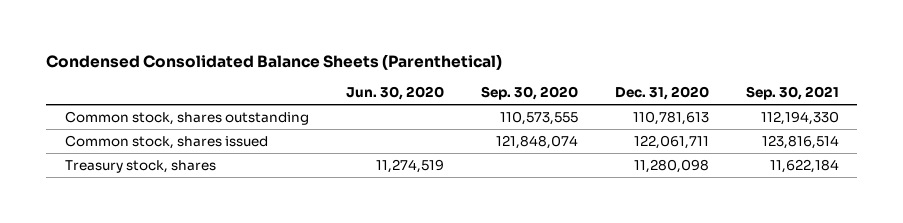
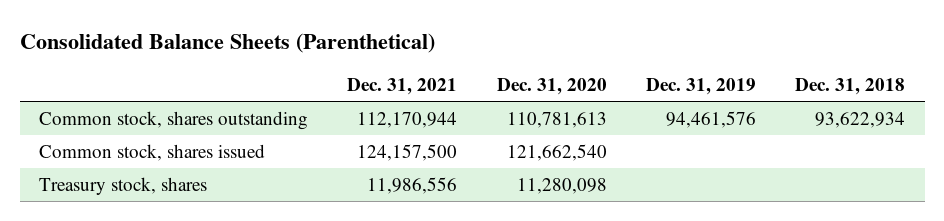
[46,53,503,70] Condensed Consolidated Balance Sheets (Parenthetical) -> [19,33,435,54] Consolidated Balance Sheets (Parenthetical)
[345,86,444,101] Jun. 30, 2020 -> none
[480,86,578,101] Sep. 30, 2020 -> none
[745,86,839,101] Sep. 30, 2021 -> none
none -> [347,77,458,95] Dec. 31, 2021
none -> [645,77,756,95] Dec. 31, 2019
none -> [795,77,906,95] Dec. 31, 2018
[633,134,709,149] 122,061,711 -> [506,143,607,161] 121,662,540

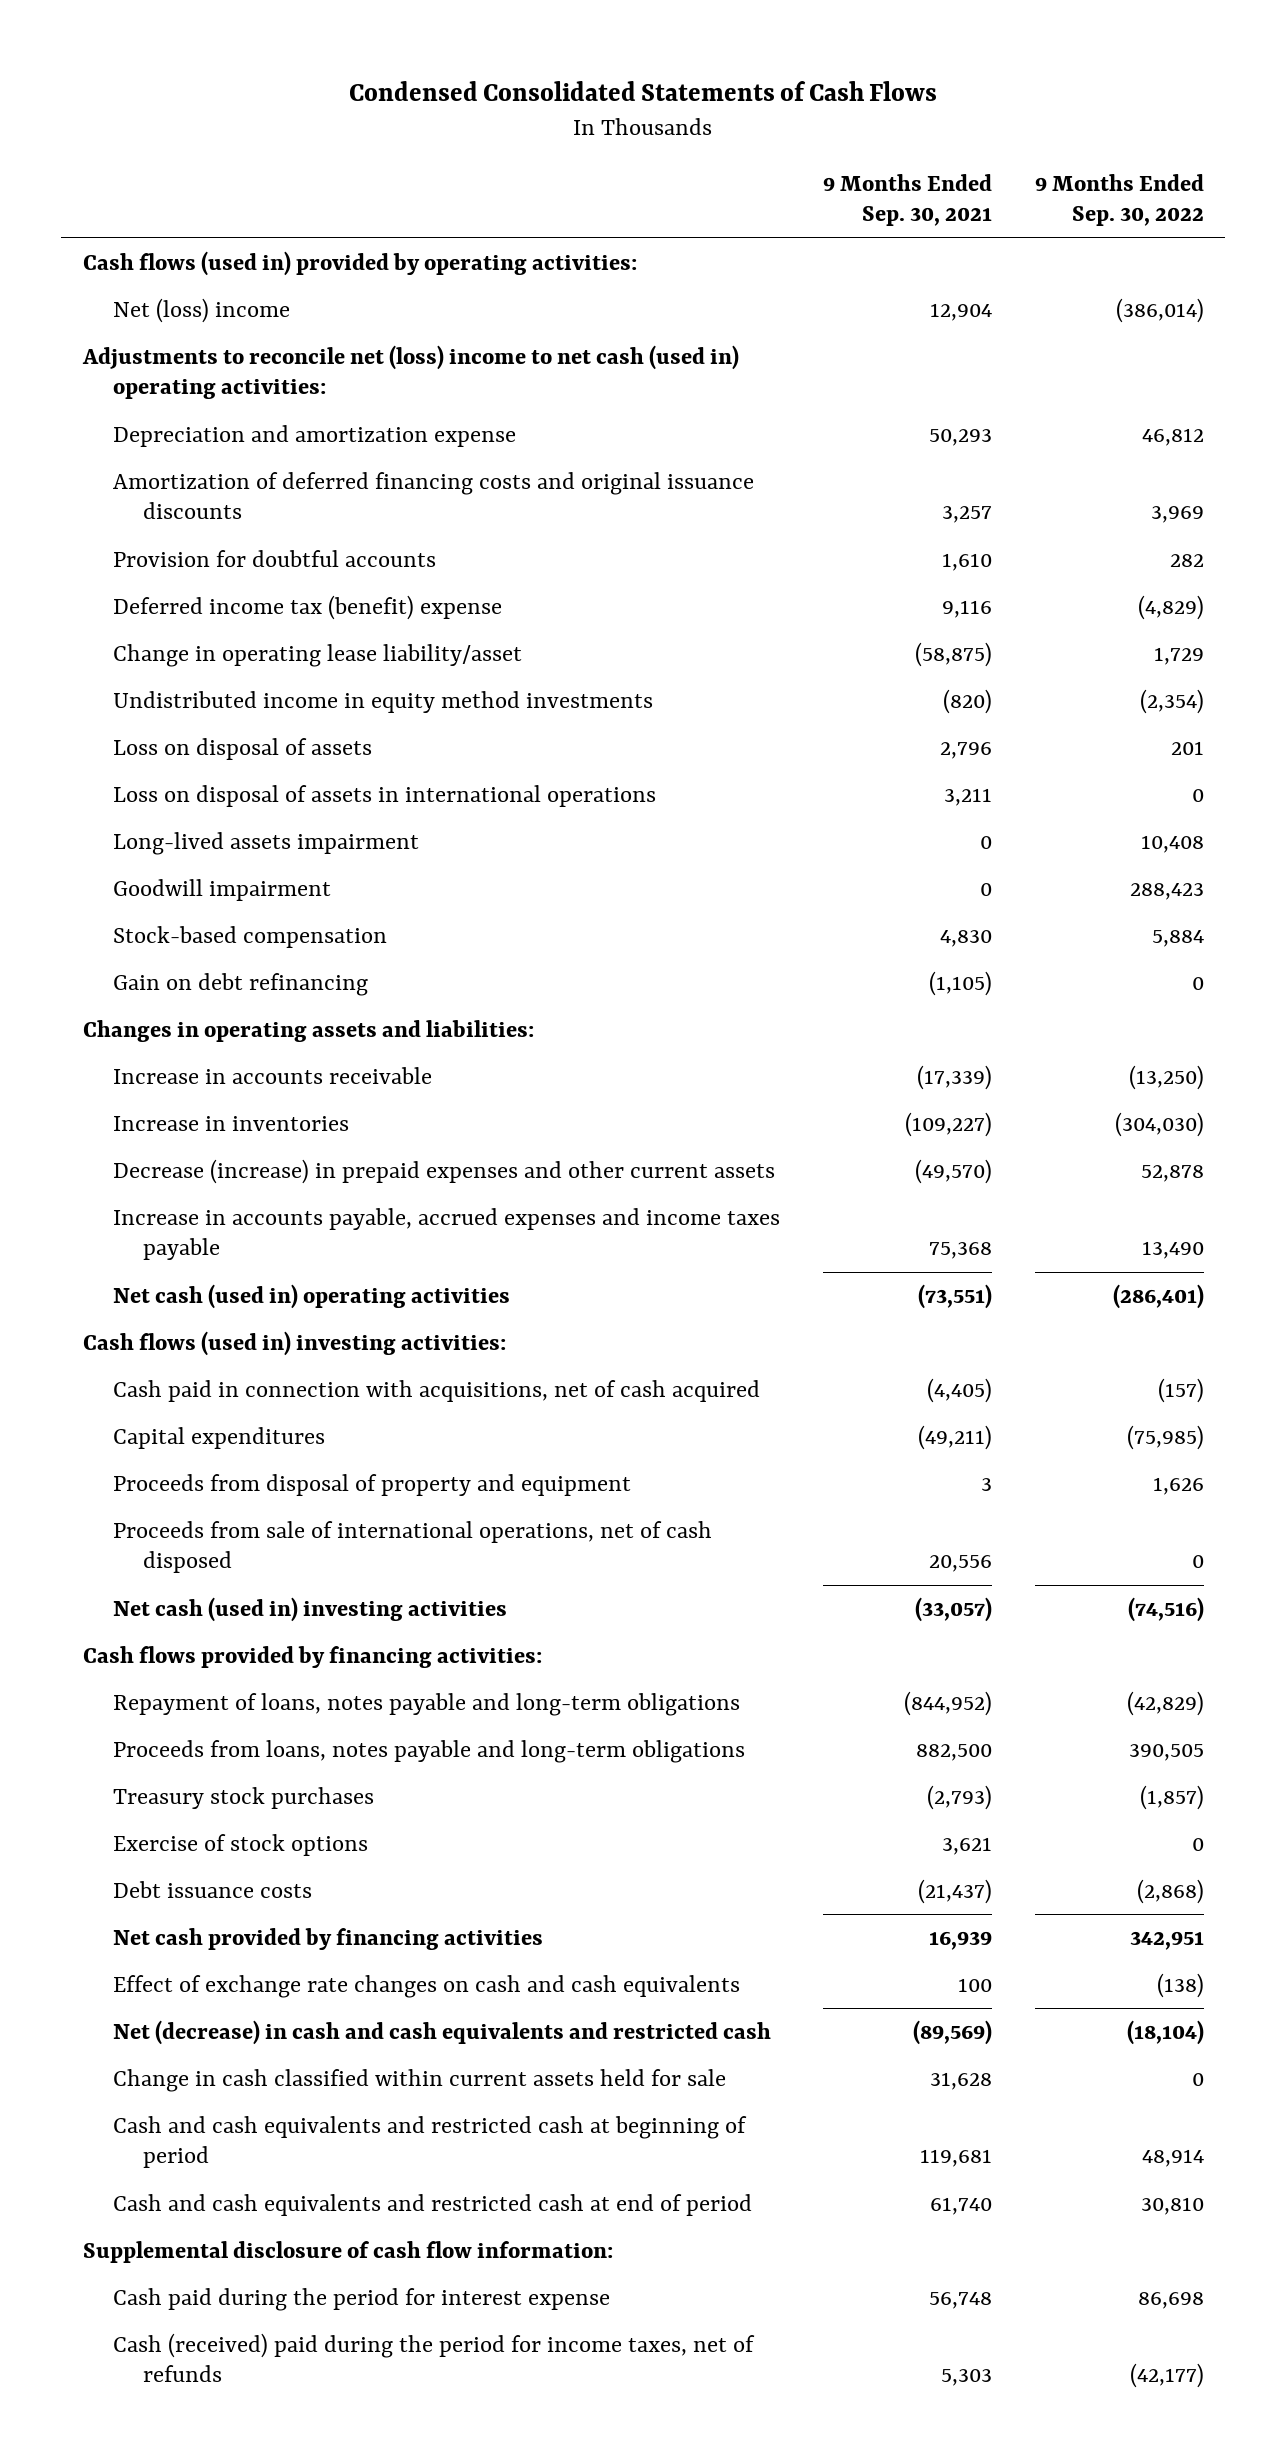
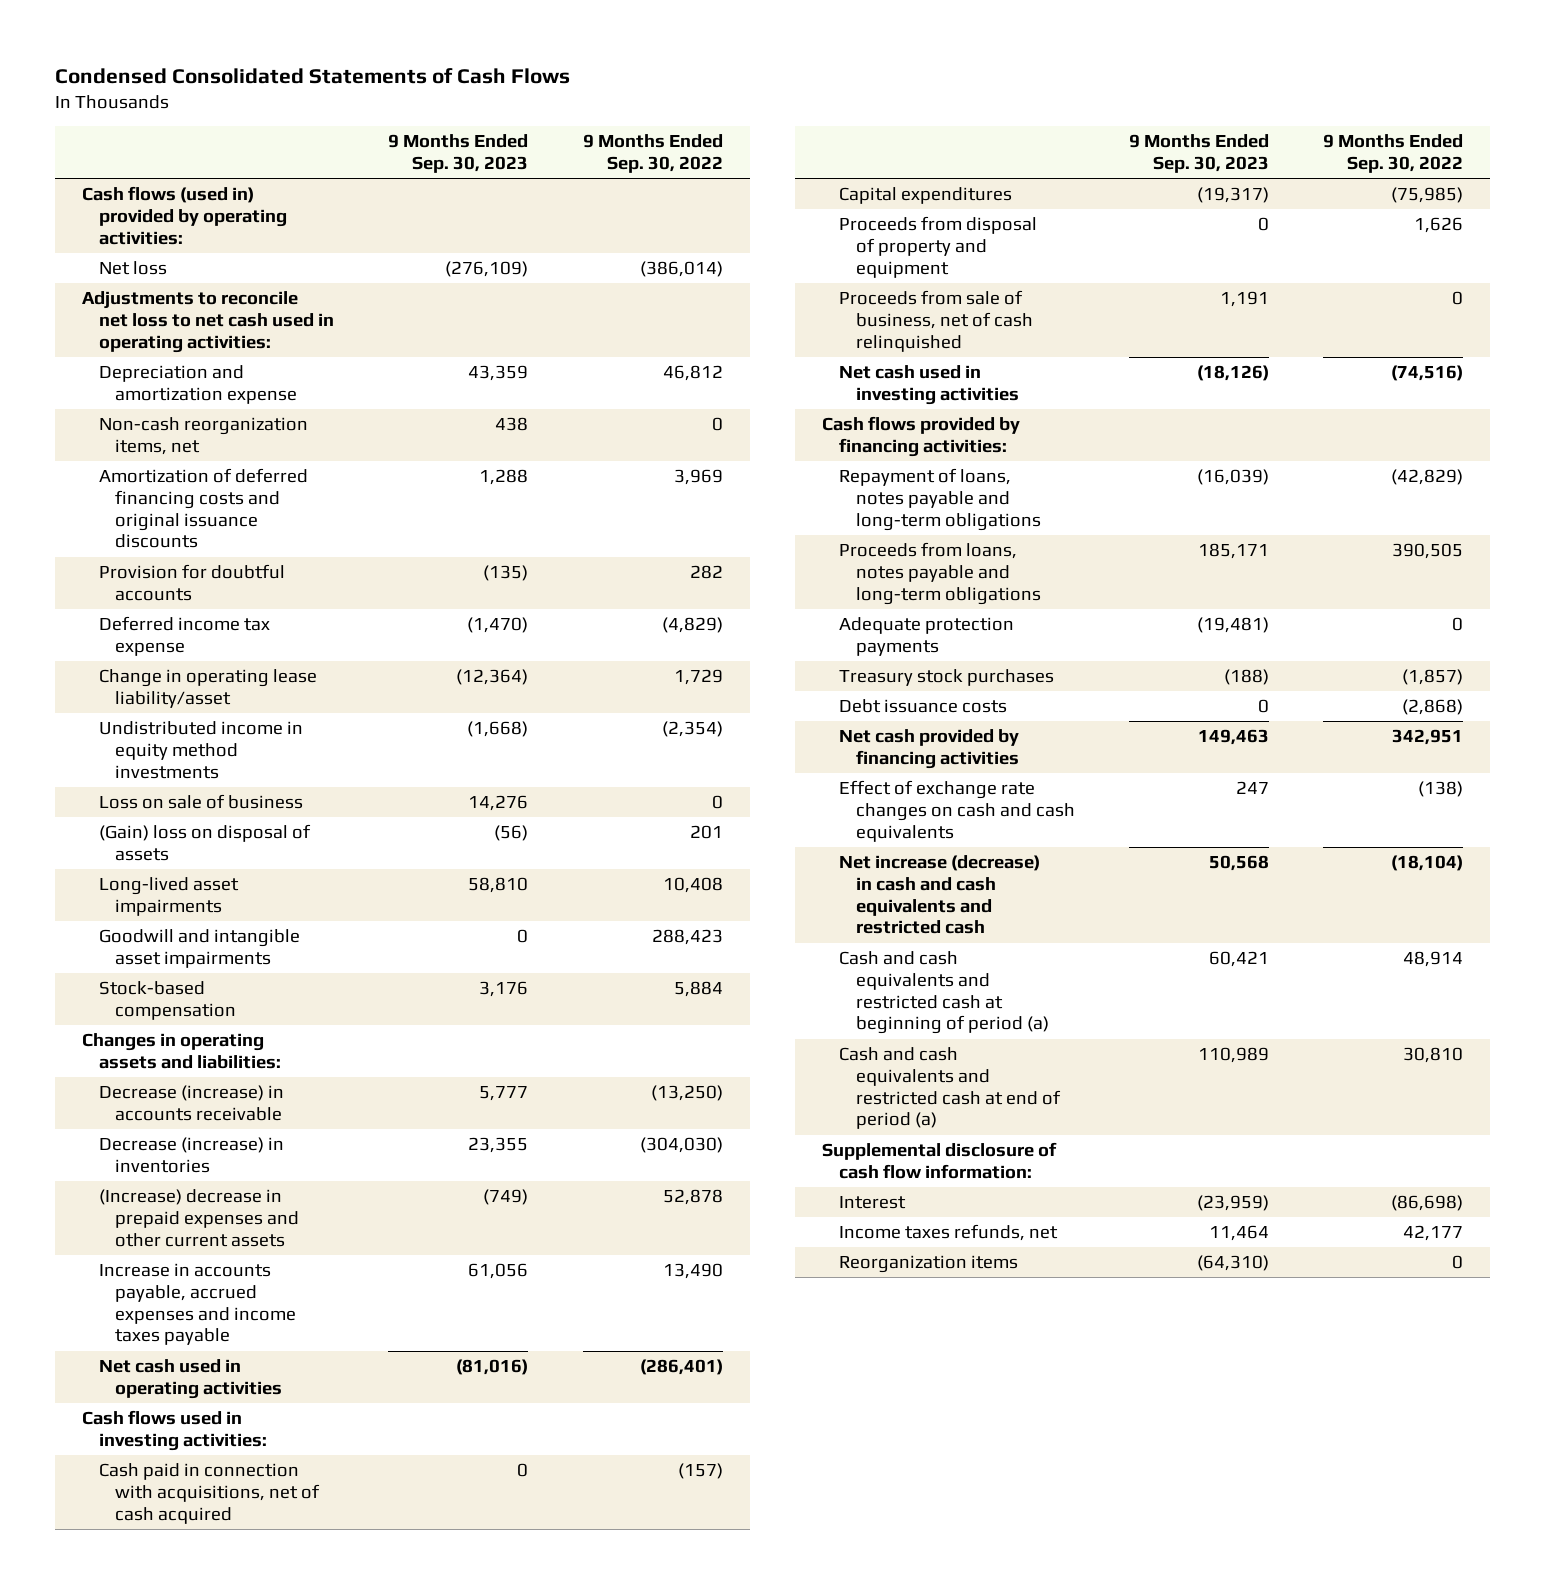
[822,174,992,227] 9 Months Ended Sep. 30, 2021 -> none
none -> [388,134,529,174] 9 Months Ended Sep. 30, 2023
[112,297,290,323] Net (loss) income -> [98,261,167,276] Net loss
[81,344,739,400] Adjustments to reconcile net (loss) income to net cash (used in) operating activities: -> [82,291,334,353] Adjustments to reconcile net loss to net cash used in operating activities:
none -> [98,417,308,455] Non-cash reorganization items, net
[112,594,502,620] Deferred income tax (benefit) expense -> [98,616,270,656] Deferred income tax expense
[112,784,656,807] Loss on disposal of assets in international operations -> none
none -> [98,794,303,810] Loss on sale of business
[112,737,372,760] Loss on disposal of assets -> [98,824,311,861] (Gain) loss on disposal of assets
[112,831,419,855] Long-lived assets impairment -> [98,877,239,916] Long-lived asset impairments
[112,878,331,901] Goodwill impairment -> [98,929,300,968] Goodwill and intangible asset impairments
[112,972,368,996] Gain on debt refinancing -> none
[112,1066,432,1084] Increase in accounts receivable -> [98,1085,284,1121] Decrease (increase) in accounts receivable
[112,1115,349,1131] Increase in inventories -> [98,1137,284,1173] Decrease (increase) in inventories
[112,1158,775,1184] Decrease (increase) in prepaid expenses and other current assets -> [98,1189,300,1247] (Increase) decrease in prepaid expenses and other current assets
[112,1283,510,1309] Net cash (used in) operating activities -> [98,1359,283,1399] Net cash used in operating activities
[82,1330,506,1356] Cash flows (used in) investing activities: -> [82,1410,267,1451] Cash flows used in investing activities:
[112,1520,712,1574] Proceeds from sale of international operations, net of cash disposed -> [838,290,1033,352] Proceeds from sale of business, net of cash relinquished
[112,1596,507,1622] Net cash (used in) investing activities -> [838,365,1019,405] Net cash used in investing activities
none -> [838,617,1014,656] Adequate protection payments
[112,1833,368,1856] Exercise of stock options -> none
[112,2068,726,2092] Change in cash classified within current assets held for sale -> none
[112,2019,771,2045] Net (decrease) in cash and cash equivalents and restricted cash -> [838,855,1040,935] Net increase (decrease) in cash and cash equivalents and restricted cash
[112,2115,747,2169] Cash and cash equivalents and restricted cash at beginning of period -> [838,951,1049,1035] Cash and cash equivalents and restricted cash at beginning of period (a)
[112,2193,752,2216] Cash and cash equivalents and restricted cash at end of period -> [838,1047,1061,1130] Cash and cash equivalents and restricted cash at end of period (a)
[112,2287,610,2311] Cash paid during the period for interest expense -> none
none -> [838,1196,906,1210] Interest
[112,2332,755,2383] Cash (received) paid during the period for income taxes, net of refunds -> [838,1224,1058,1242] Income taxes refunds, net
[1129,2363,1204,2389] (42,177) -> [1402,1225,1463,1242] 42,177
none -> [838,1255,1018,1274] Reorganization items

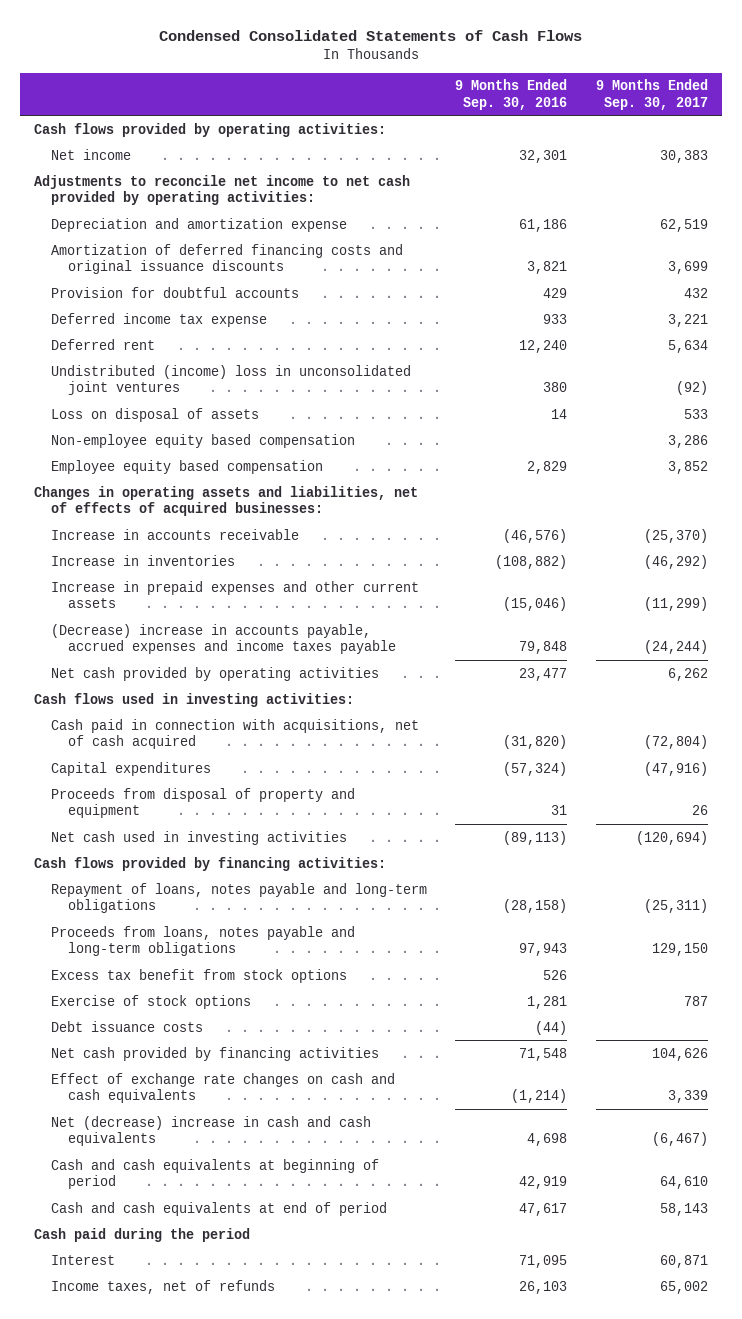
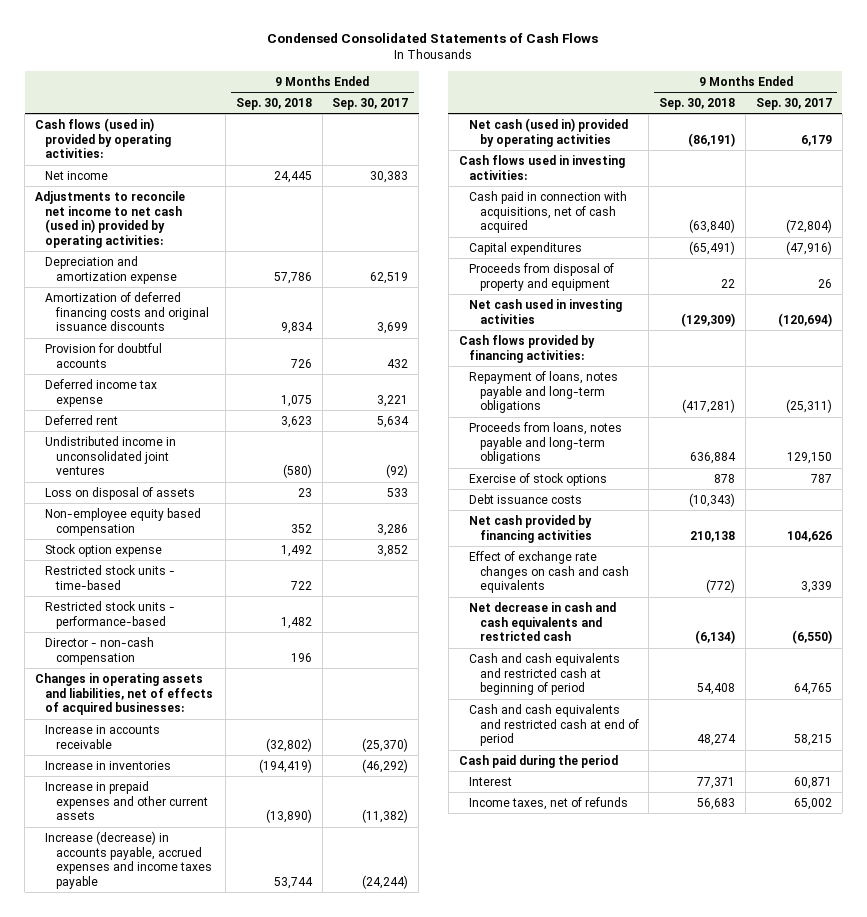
[455,79,568,110] 9 Months Ended Sep. 30, 2016 -> none
none -> [235,97,312,110] Sep. 30, 2018
[34,122,387,137] Cash flows provided by operating activities: -> [34,117,172,159] Cash flows (used in) provided by operating activities:
[34,174,411,205] Adjustments to reconcile net income to net cash provided by operating activities: -> [34,190,185,248] Adjustments to reconcile net income to net cash (used in) provided by operating activities:
[50,364,411,395] Undistributed (income) loss in unconsolidated joint ventures -> [45,435,177,476] Undistributed income in unconsolidated joint ventures
[50,459,323,474] Employee equity based compensation -> [45,543,163,557] Stock option expense
none -> [45,564,176,590] Restricted stock units - time-based
none -> [45,600,176,629] Restricted stock units - performance-based
none -> [45,636,155,665] Director - non-cash compensation
[643,596,708,611] (11,299) -> [362,809,409,824] (11,382)
[50,623,396,654] (Decrease) increase in accounts payable, accrued expenses and income taxes payable -> [45,830,212,889] Increase (decrease) in accounts payable, accrued expenses and income taxes payable
[50,666,379,681] Net cash provided by operating activities -> [469,117,629,147] Net cash (used in) provided by operating activities
[667,667,708,681] 6,262 -> [800,134,832,146] 6,179
[50,968,347,983] Excess tax benefit from stock options -> none
[50,1115,371,1146] Net (decrease) increase in cash and cash equivalents -> [469,601,617,642] Net decrease in cash and cash equivalents and restricted cash
[651,1131,708,1146] (6,467) -> [791,630,832,645] (6,550)
[50,1158,379,1189] Cash and cash equivalents at beginning of period -> [469,652,621,696] Cash and cash equivalents and restricted cash at beginning of period
[659,1175,708,1189] 64,610 -> [793,683,832,696] 64,765
[50,1201,387,1216] Cash and cash equivalents at end of period -> [469,703,639,747] Cash and cash equivalents and restricted cash at end of period
[659,1202,708,1216] 58,143 -> [793,734,832,747] 58,215

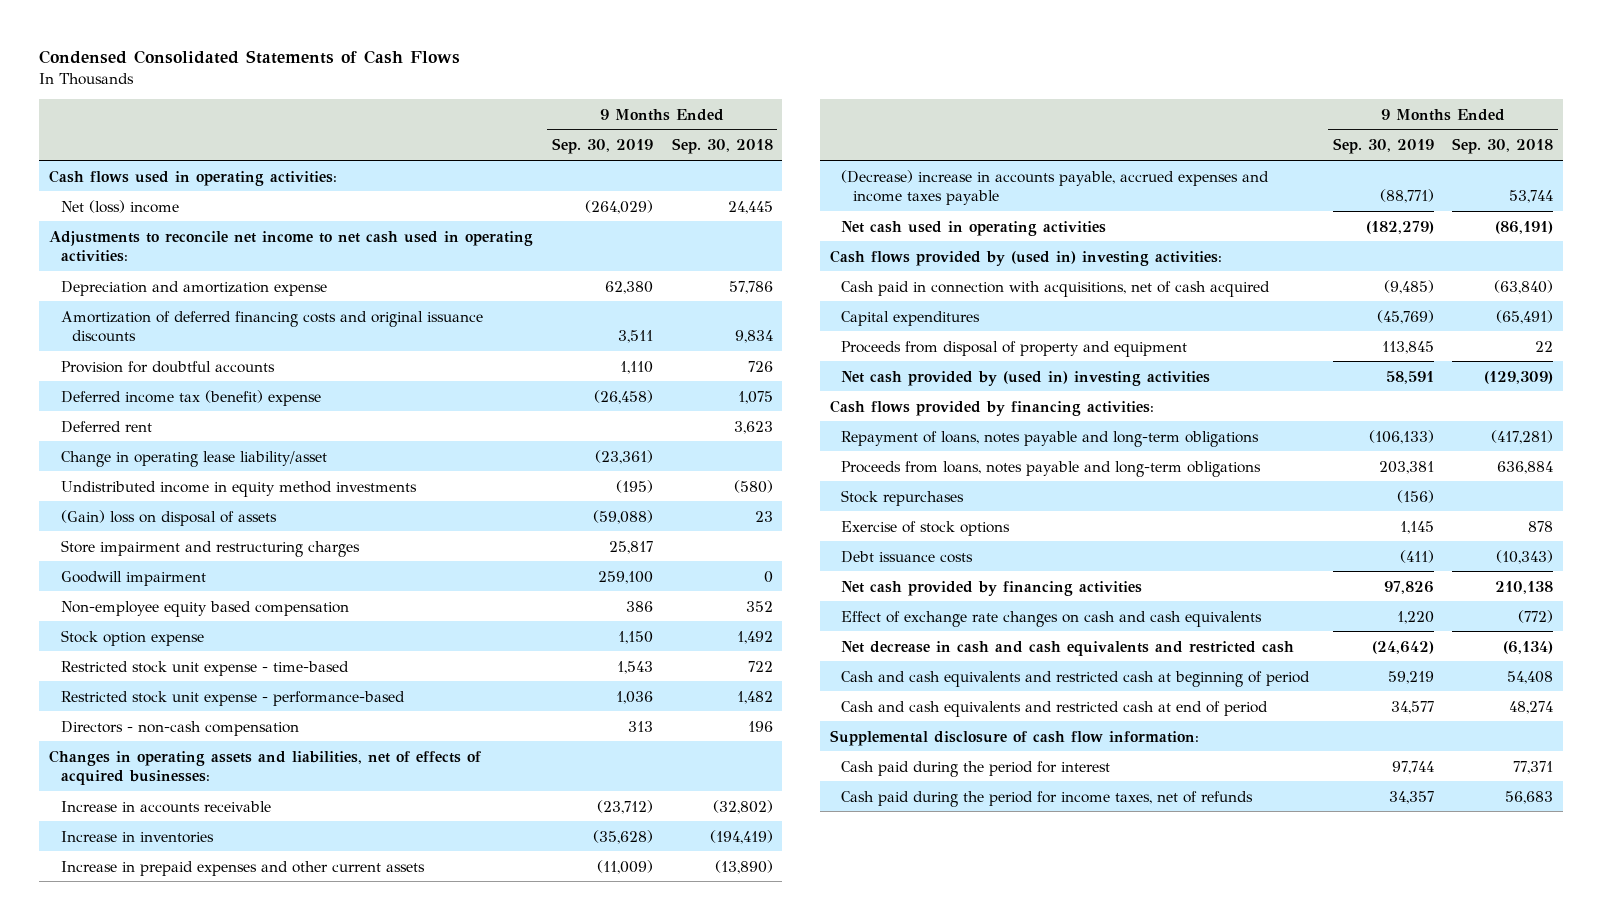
[332,97,409,110] Sep. 30, 2017 -> none
none -> [551,138,653,155] Sep. 30, 2019
[34,117,172,159] Cash flows (used in) provided by operating activities: -> [48,169,337,186] Cash flows used in operating activities:
[45,170,109,180] Net income -> [60,199,179,213] Net (loss) income
[34,190,185,248] Adjustments to reconcile net income to net cash (used in) provided by operating activities: -> [48,230,533,262] Adjustments to reconcile net income to net cash used in operating activities:
[45,378,158,407] Deferred income tax expense -> [60,389,321,406] Deferred income tax (benefit) expense
none -> [60,450,327,467] Change in operating lease liability/asset
[45,435,177,476] Undistributed income in unconsolidated joint ventures -> [60,480,417,497] Undistributed income in equity method investments
[45,486,196,500] Loss on disposal of assets -> [60,509,277,526] (Gain) loss on disposal of assets
none -> [60,539,360,557] Store impairment and restructuring charges
none -> [60,570,206,586] Goodwill impairment
[45,564,176,590] Restricted stock units - time-based -> [60,660,349,676] Restricted stock unit expense - time-based
[45,600,176,629] Restricted stock units - performance-based -> [60,690,405,706] Restricted stock unit expense - performance-based
[45,636,155,665] Director - non-cash compensation -> [60,720,299,736] Directors - non-cash compensation
[45,830,212,889] Increase (decrease) in accounts payable, accrued expenses and income taxes payable -> [841,169,1270,205] (Decrease) increase in accounts payable, accrued expenses and income taxes payable
[469,117,629,147] Net cash (used in) provided by operating activities -> [841,220,1107,236] Net cash used in operating activities
[458,154,625,180] Cash flows used in investing activities: -> [829,249,1222,266] Cash flows provided by (used in) investing activities:
[469,298,623,324] Net cash used in investing activities -> [841,370,1211,386] Net cash provided by (used in) investing activities
none -> [841,489,965,506] Stock repurchases
[458,754,618,768] Cash paid during the period -> [829,729,1199,746] Supplemental disclosure of cash flow information:
[469,776,513,786] Interest -> [841,760,1111,777] Cash paid during the period for interest
[469,796,629,810] Income taxes, net of refunds -> [841,790,1254,807] Cash paid during the period for income taxes, net of refunds

